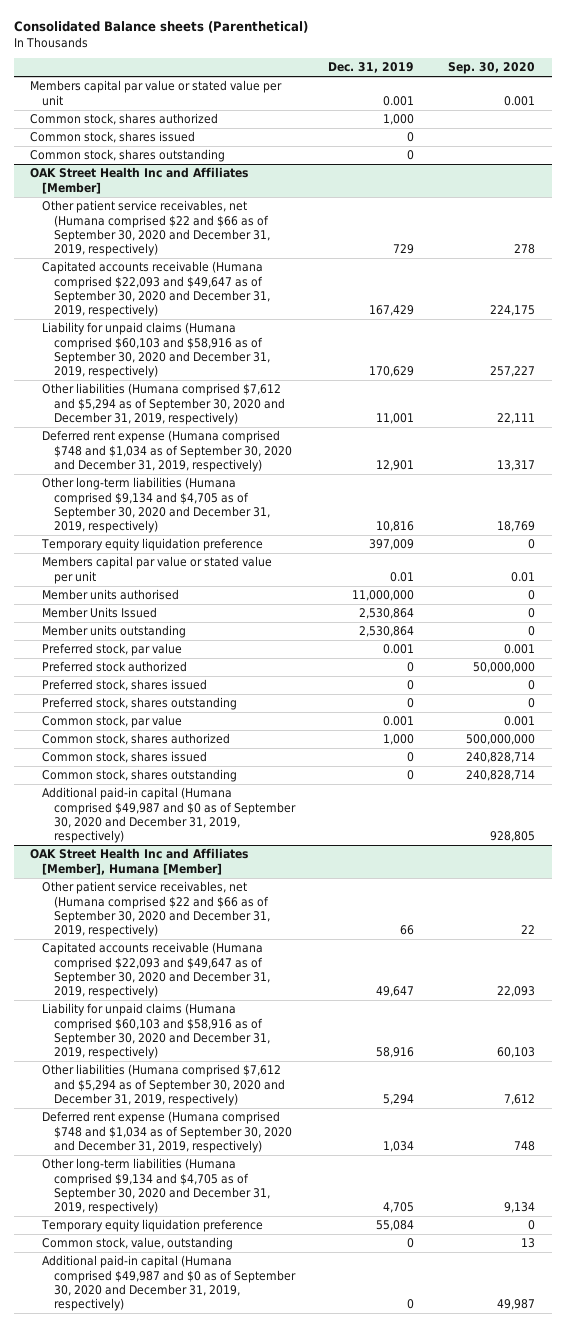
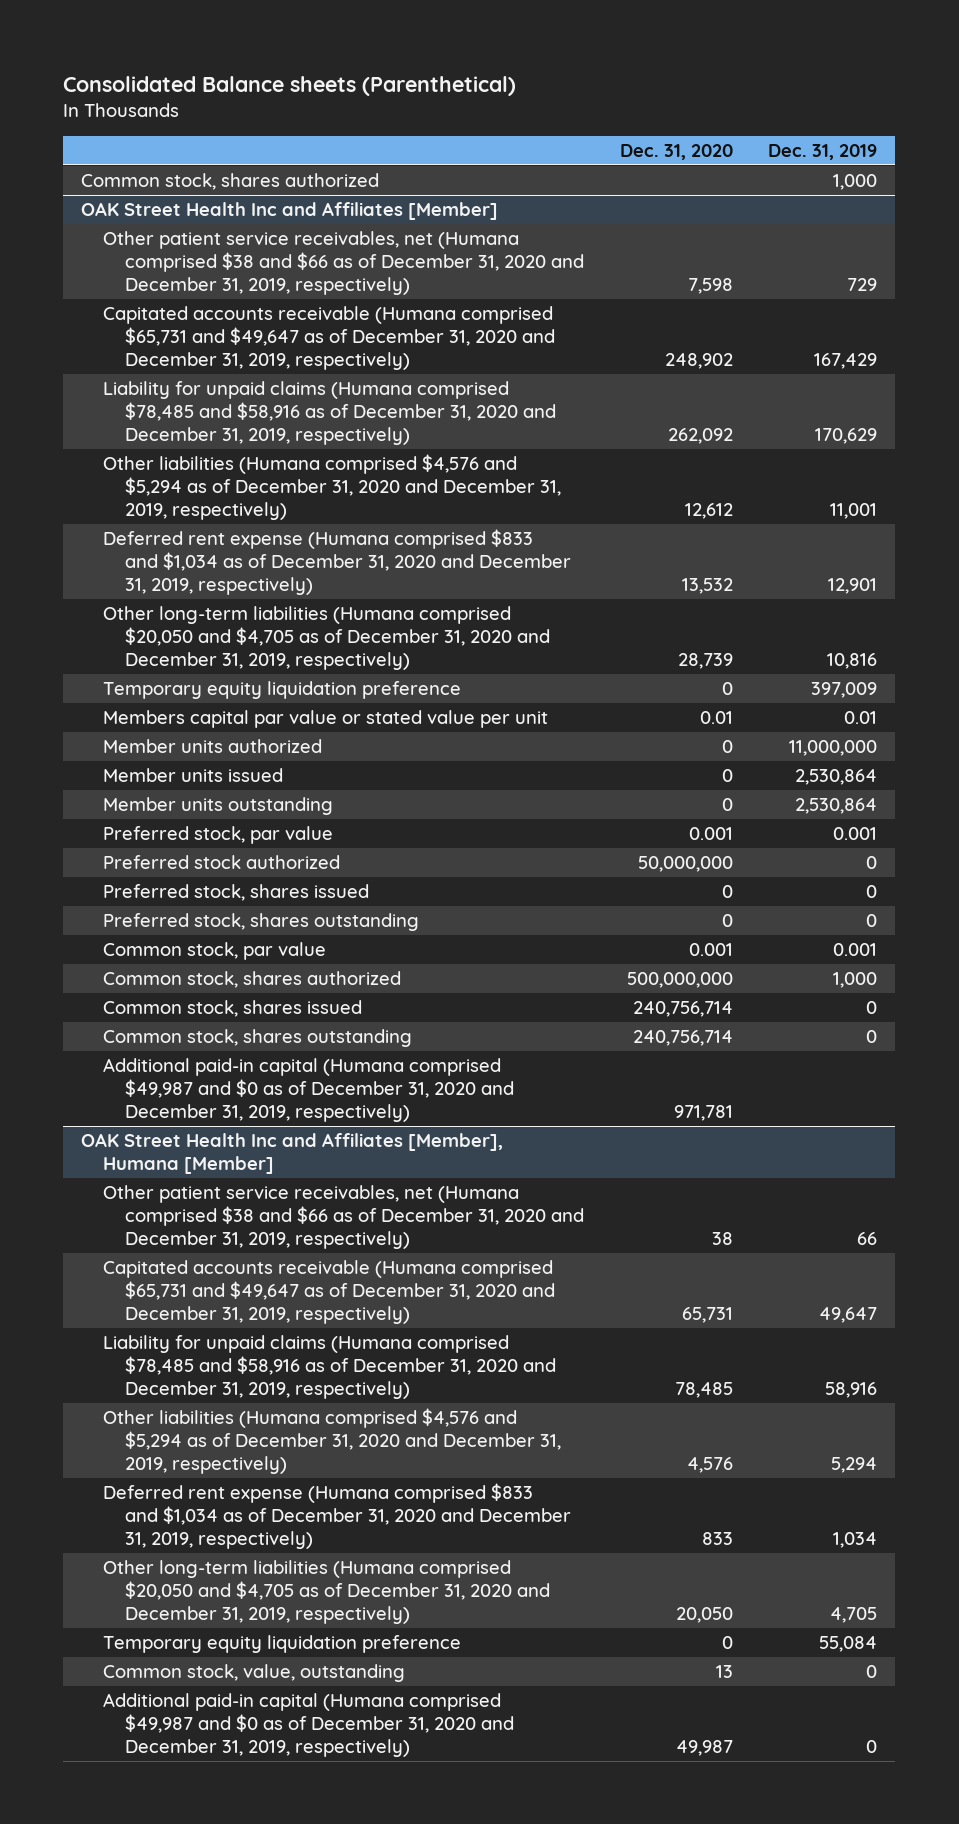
[448,62,536,75] Sep. 30, 2020 -> none
none -> [619,143,733,160] Dec. 31, 2020
[30,80,283,106] Members capital par value or stated value per unit -> none
[30,131,196,144] Common stock, shares issued -> none
[30,149,226,163] Common stock, shares outstanding -> none
[42,200,270,257] Other patient service receivables, net (Humana comprised $22 and $66 as of September 30, 2020 and December 31, 2019, respectively) -> [103,230,585,295] Other patient service receivables, net (Humana comprised $38 and $66 as of December 31, 2020 and December 31, 2019, respectively)
[42,261,270,318] Capitated accounts receivable (Humana comprised $22,093 and $49,647 as of September 30, 2020 and December 31, 2019, respectively) -> [103,305,556,370] Capitated accounts receivable (Humana comprised $65,731 and $49,647 as of December 31, 2020 and December 31, 2019, respectively)
[42,322,270,379] Liability for unpaid claims (Humana comprised $60,103 and $58,916 as of September 30, 2020 and December 31, 2019, respectively) -> [103,380,557,445] Liability for unpaid claims (Humana comprised $78,485 and $58,916 as of December 31, 2020 and December 31, 2019, respectively)
[42,383,285,426] Other liabilities (Humana comprised $7,612 and $5,294 as of September 30, 2020 and December 31, 2019, respectively) -> [103,453,562,520] Other liabilities (Humana comprised $4,576 and $5,294 as of December 31, 2020 and December 31, 2019, respectively)
[42,430,292,473] Deferred rent expense (Humana comprised $748 and $1,034 as of September 30, 2020 and December 31, 2019, respectively) -> [103,528,572,595] Deferred rent expense (Humana comprised $833 and $1,034 as of December 31, 2020 and December 31, 2019, respectively)
[42,477,270,534] Other long-term liabilities (Humana comprised $9,134 and $4,705 as of September 30, 2020 and December 31, 2019, respectively) -> [103,605,551,670] Other long-term liabilities (Humana comprised $20,050 and $4,705 as of December 31, 2020 and December 31, 2019, respectively)
[42,589,180,601] Member units authorised -> [103,738,323,753] Member units authorized
[42,607,158,619] Member Units Issued -> [103,767,284,782] Member units issued
[42,787,296,844] Additional paid-in capital (Humana comprised $49,987 and $0 as of September 30, 2020 and December 31, 2019, respectively) -> [103,1057,515,1122] Additional paid-in capital (Humana comprised $49,987 and $0 as of December 31, 2020 and December 31, 2019, respectively)
[42,881,270,938] Other patient service receivables, net (Humana comprised $22 and $66 as of September 30, 2020 and December 31, 2019, respectively) -> [103,1184,585,1249] Other patient service receivables, net (Humana comprised $38 and $66 as of December 31, 2020 and December 31, 2019, respectively)
[42,942,270,999] Capitated accounts receivable (Humana comprised $22,093 and $49,647 as of September 30, 2020 and December 31, 2019, respectively) -> [103,1259,556,1324] Capitated accounts receivable (Humana comprised $65,731 and $49,647 as of December 31, 2020 and December 31, 2019, respectively)
[42,1003,270,1060] Liability for unpaid claims (Humana comprised $60,103 and $58,916 as of September 30, 2020 and December 31, 2019, respectively) -> [103,1334,557,1399] Liability for unpaid claims (Humana comprised $78,485 and $58,916 as of December 31, 2020 and December 31, 2019, respectively)
[42,1064,285,1107] Other liabilities (Humana comprised $7,612 and $5,294 as of September 30, 2020 and December 31, 2019, respectively) -> [103,1407,562,1474] Other liabilities (Humana comprised $4,576 and $5,294 as of December 31, 2020 and December 31, 2019, respectively)
[42,1111,292,1154] Deferred rent expense (Humana comprised $748 and $1,034 as of September 30, 2020 and December 31, 2019, respectively) -> [103,1482,572,1549] Deferred rent expense (Humana comprised $833 and $1,034 as of December 31, 2020 and December 31, 2019, respectively)
[42,1158,270,1215] Other long-term liabilities (Humana comprised $9,134 and $4,705 as of September 30, 2020 and December 31, 2019, respectively) -> [103,1559,551,1624] Other long-term liabilities (Humana comprised $20,050 and $4,705 as of December 31, 2020 and December 31, 2019, respectively)
[42,1255,296,1312] Additional paid-in capital (Humana comprised $49,987 and $0 as of September 30, 2020 and December 31, 2019, respectively) -> [103,1692,515,1757] Additional paid-in capital (Humana comprised $49,987 and $0 as of December 31, 2020 and December 31, 2019, respectively)

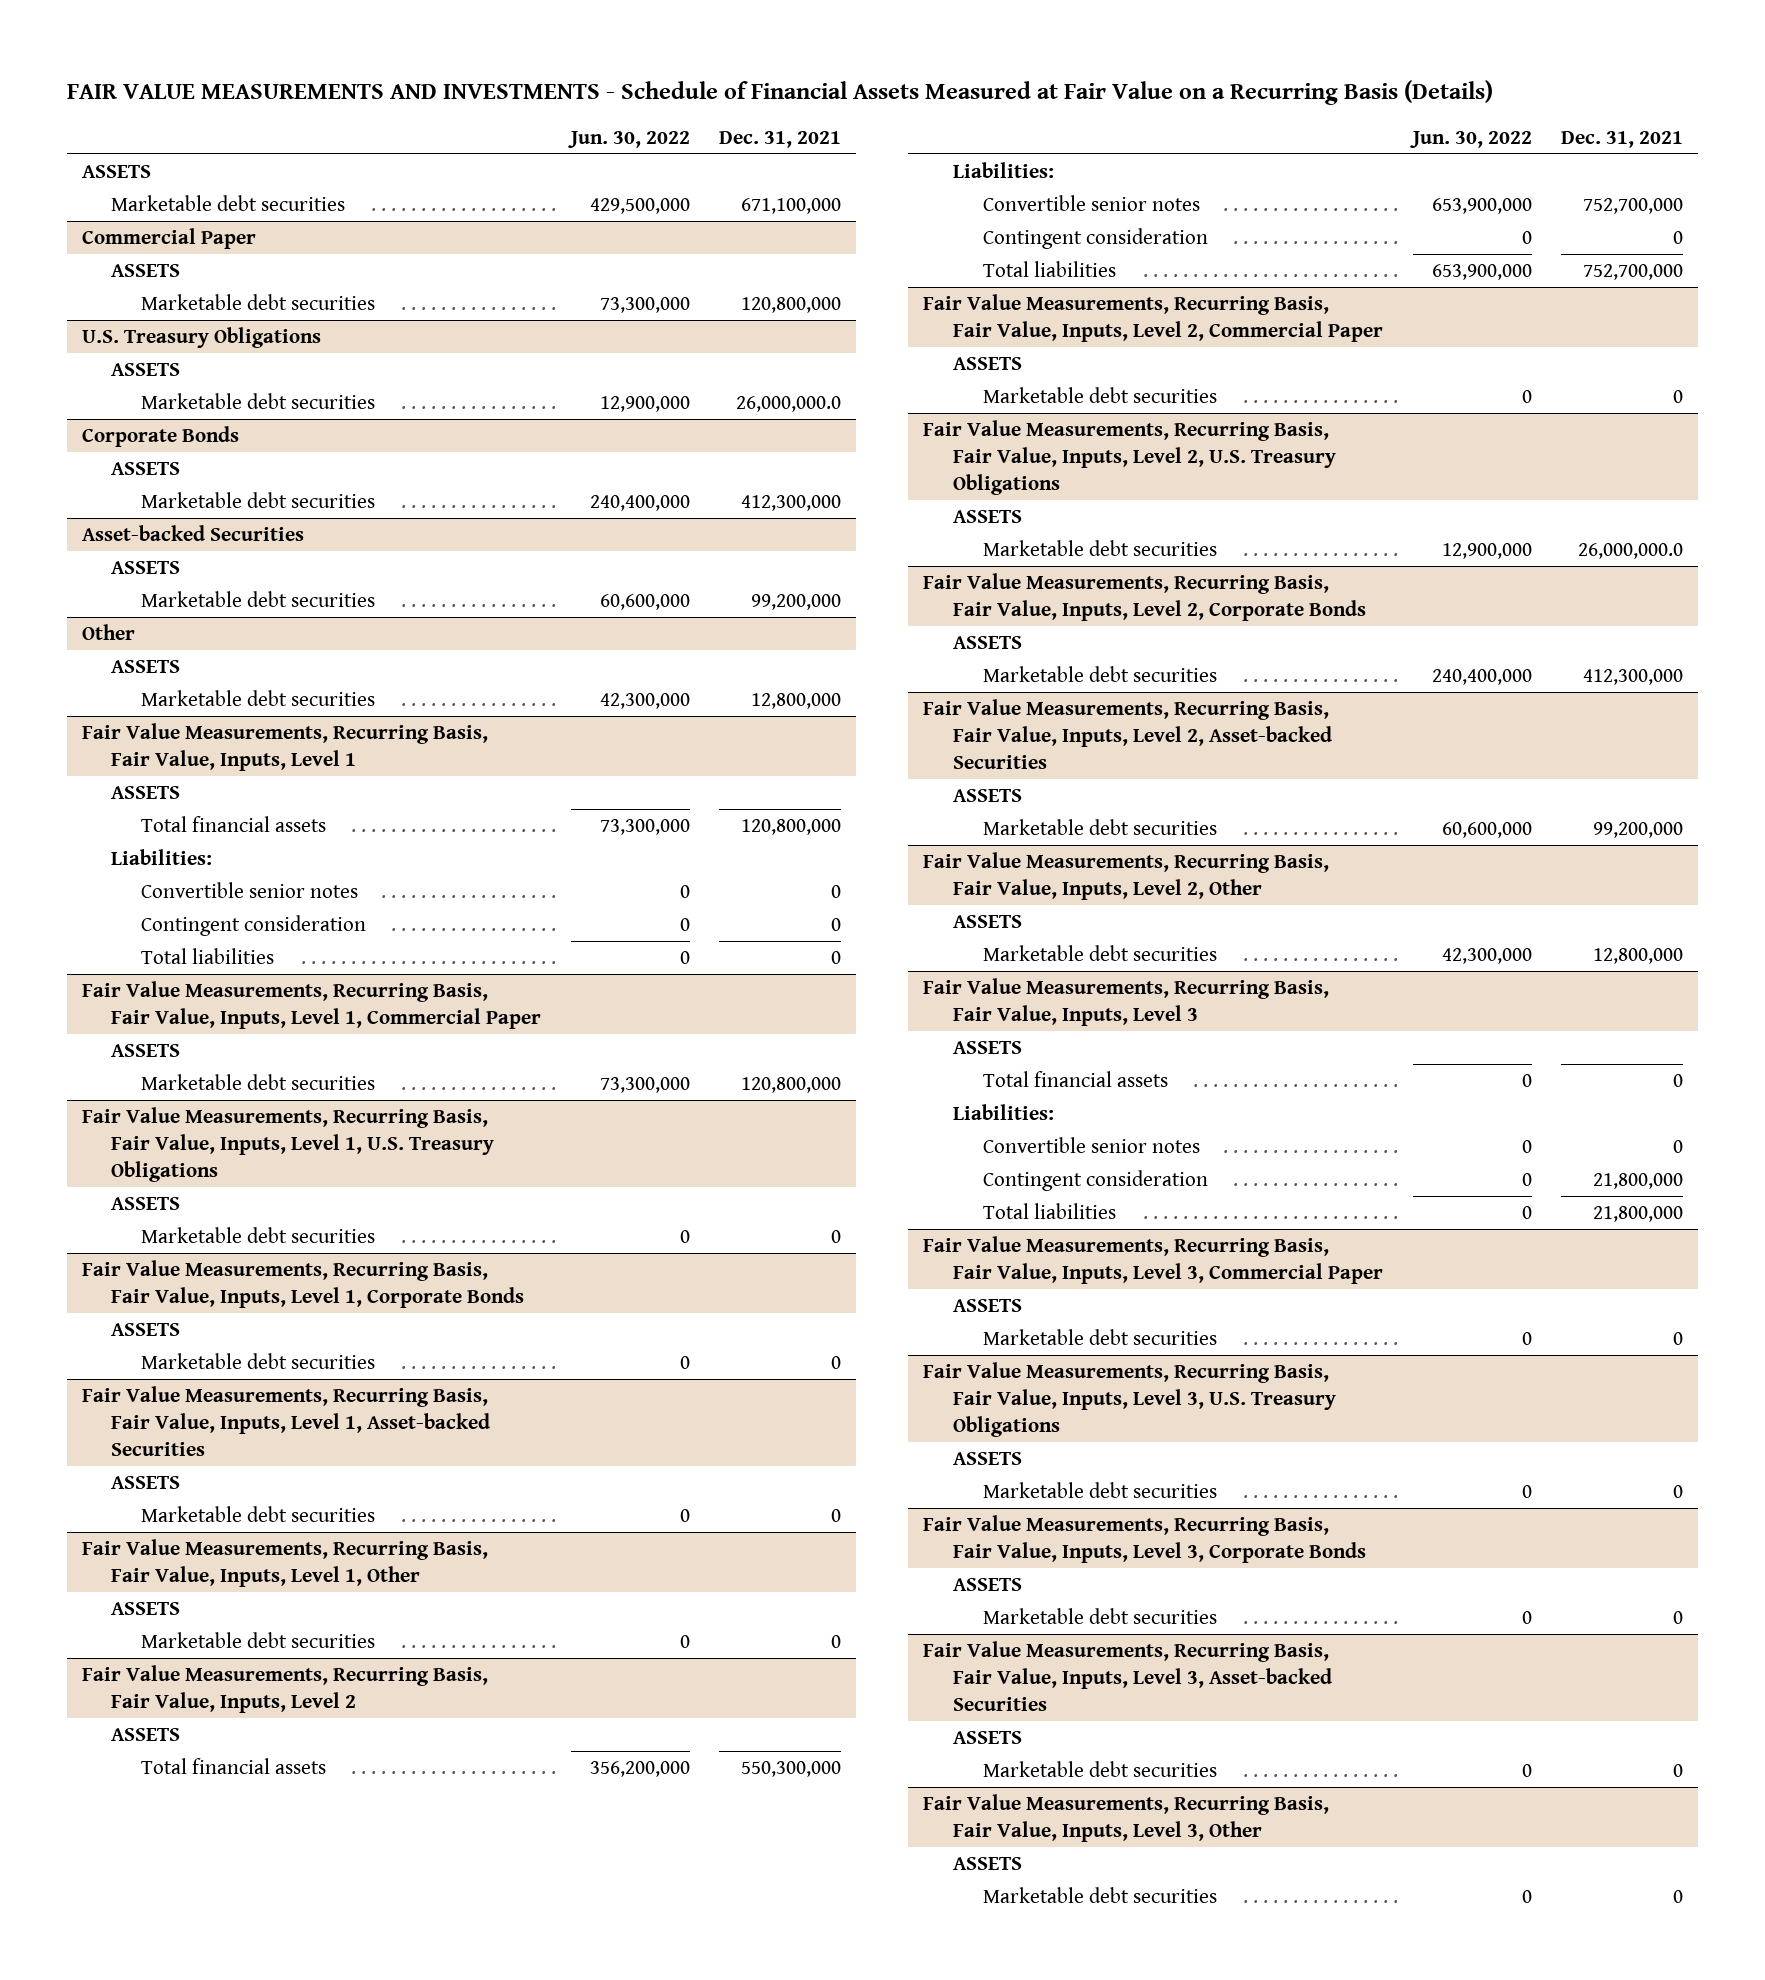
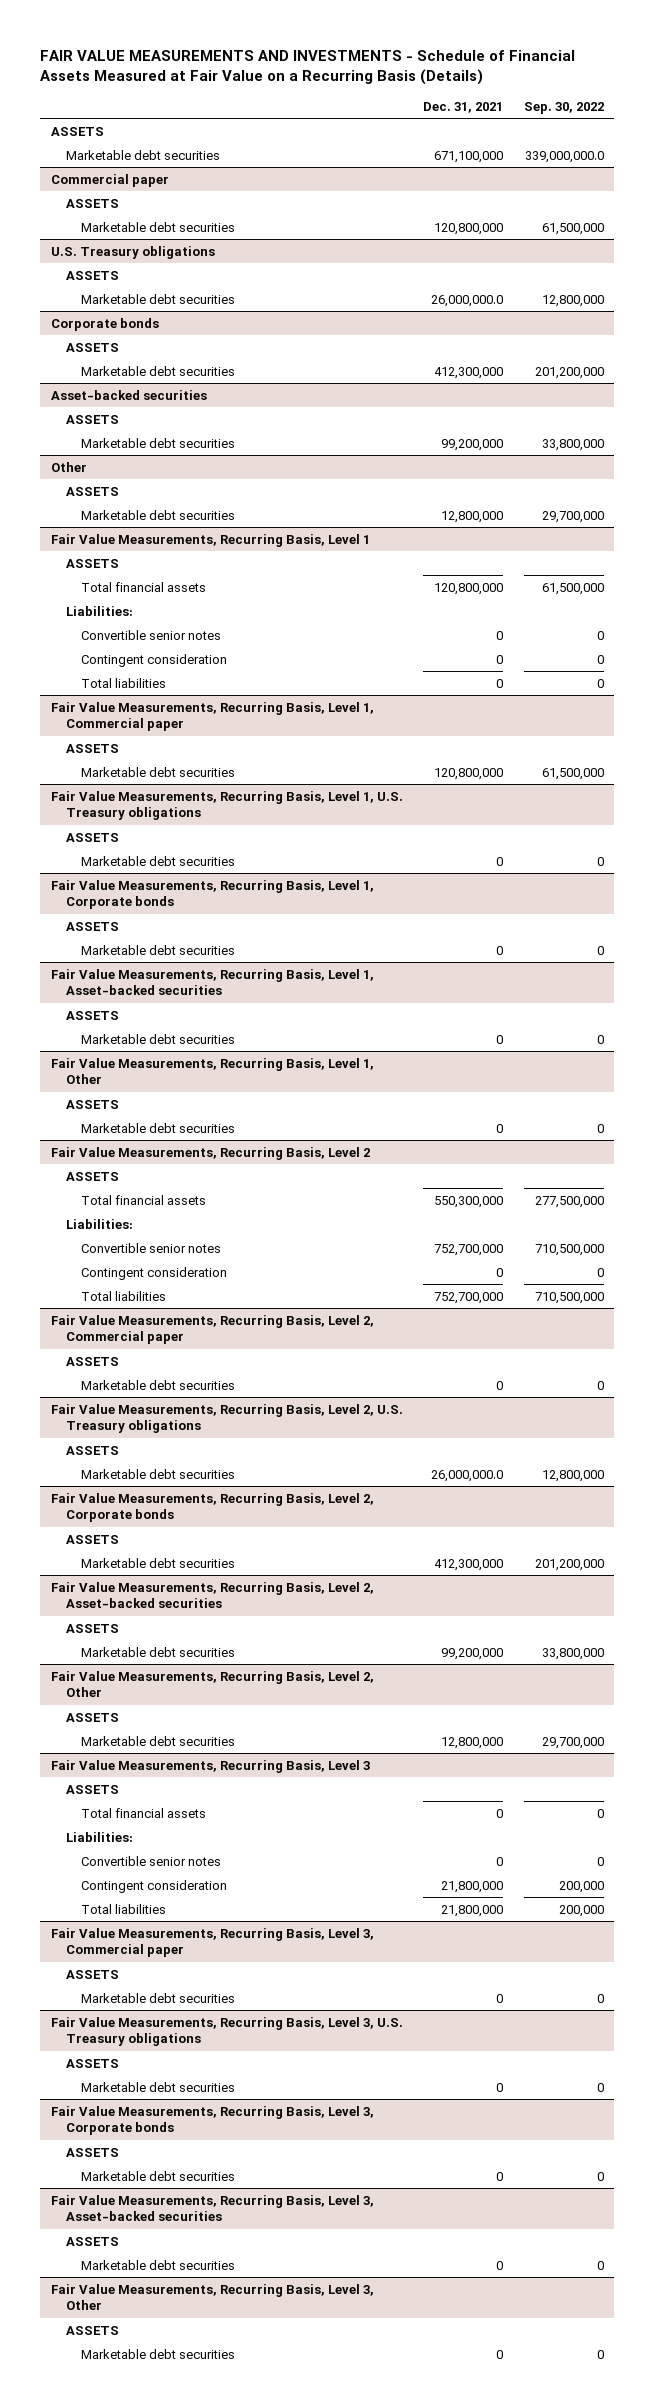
[567,130,690,148] Jun. 30, 2022 -> none
none -> [524,101,605,114] Sep. 30, 2022
[81,228,256,250] Commercial Paper -> [50,173,169,187] Commercial paper
[81,327,321,349] U.S. Treasury Obligations -> [50,245,215,259] U.S. Treasury obligations
[81,426,239,448] Corporate Bonds -> [50,317,159,331] Corporate bonds
[81,525,304,542] Asset-backed Securities -> [50,389,207,400] Asset-backed securities
[81,723,488,771] Fair Value Measurements, Recurring Basis, Fair Value, Inputs, Level 1 -> [50,533,370,547] Fair Value Measurements, Recurring Basis, Level 1
[81,981,542,1029] Fair Value Measurements, Recurring Basis, Fair Value, Inputs, Level 1, Commercial Paper -> [50,701,374,732] Fair Value Measurements, Recurring Basis, Level 1, Commercial paper
[81,1107,495,1182] Fair Value Measurements, Recurring Basis, Fair Value, Inputs, Level 1, U.S. Treasury Obligations -> [50,790,403,821] Fair Value Measurements, Recurring Basis, Level 1, U.S. Treasury obligations
[81,1260,525,1308] Fair Value Measurements, Recurring Basis, Fair Value, Inputs, Level 1, Corporate Bonds -> [50,879,374,910] Fair Value Measurements, Recurring Basis, Level 1, Corporate bonds
[81,1386,491,1456] Fair Value Measurements, Recurring Basis, Fair Value, Inputs, Level 1, Asset-backed Securities -> [50,968,374,996] Fair Value Measurements, Recurring Basis, Level 1, Asset-backed securities
[81,1539,488,1587] Fair Value Measurements, Recurring Basis, Fair Value, Inputs, Level 1, Other -> [50,1057,374,1085] Fair Value Measurements, Recurring Basis, Level 1, Other
[81,1665,488,1713] Fair Value Measurements, Recurring Basis, Fair Value, Inputs, Level 2 -> [50,1146,370,1160] Fair Value Measurements, Recurring Basis, Level 2
[923,294,1384,342] Fair Value Measurements, Recurring Basis, Fair Value, Inputs, Level 2, Commercial Paper -> [50,1314,374,1345] Fair Value Measurements, Recurring Basis, Level 2, Commercial paper
[923,420,1337,495] Fair Value Measurements, Recurring Basis, Fair Value, Inputs, Level 2, U.S. Treasury Obligations -> [50,1403,403,1434] Fair Value Measurements, Recurring Basis, Level 2, U.S. Treasury obligations
[923,573,1367,621] Fair Value Measurements, Recurring Basis, Fair Value, Inputs, Level 2, Corporate Bonds -> [50,1492,374,1523] Fair Value Measurements, Recurring Basis, Level 2, Corporate bonds
[923,699,1333,769] Fair Value Measurements, Recurring Basis, Fair Value, Inputs, Level 2, Asset-backed Securities -> [50,1581,374,1609] Fair Value Measurements, Recurring Basis, Level 2, Asset-backed securities
[923,852,1330,900] Fair Value Measurements, Recurring Basis, Fair Value, Inputs, Level 2, Other -> [50,1670,374,1698] Fair Value Measurements, Recurring Basis, Level 2, Other
[923,978,1330,1026] Fair Value Measurements, Recurring Basis, Fair Value, Inputs, Level 3 -> [50,1759,370,1773] Fair Value Measurements, Recurring Basis, Level 3
[923,1236,1384,1284] Fair Value Measurements, Recurring Basis, Fair Value, Inputs, Level 3, Commercial Paper -> [50,1927,374,1958] Fair Value Measurements, Recurring Basis, Level 3, Commercial paper
[923,1362,1337,1437] Fair Value Measurements, Recurring Basis, Fair Value, Inputs, Level 3, U.S. Treasury Obligations -> [50,2016,403,2047] Fair Value Measurements, Recurring Basis, Level 3, U.S. Treasury obligations
[923,1515,1367,1563] Fair Value Measurements, Recurring Basis, Fair Value, Inputs, Level 3, Corporate Bonds -> [50,2105,374,2136] Fair Value Measurements, Recurring Basis, Level 3, Corporate bonds
[923,1641,1333,1711] Fair Value Measurements, Recurring Basis, Fair Value, Inputs, Level 3, Asset-backed Securities -> [50,2194,374,2222] Fair Value Measurements, Recurring Basis, Level 3, Asset-backed securities
[923,1794,1330,1842] Fair Value Measurements, Recurring Basis, Fair Value, Inputs, Level 3, Other -> [50,2283,374,2311] Fair Value Measurements, Recurring Basis, Level 3, Other

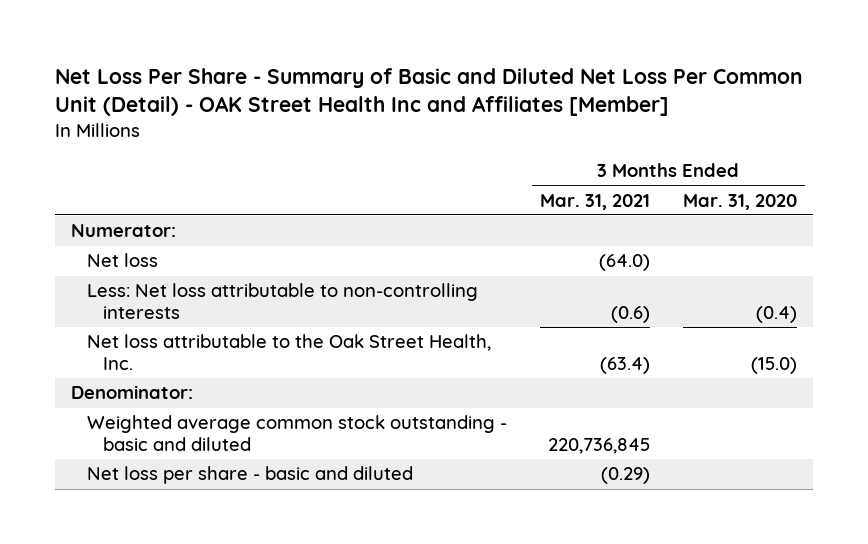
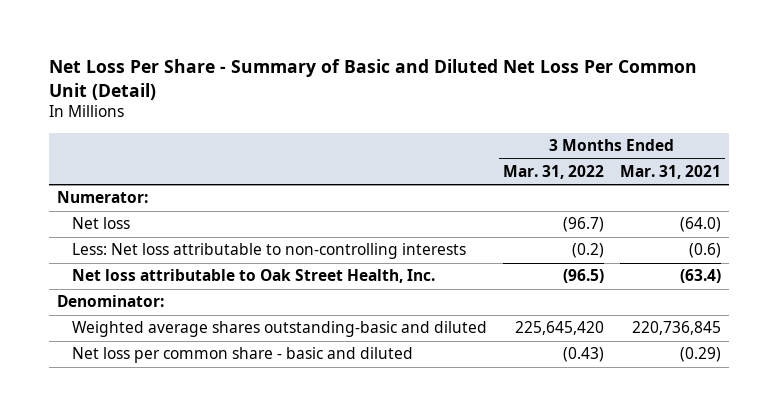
[55,67,804,117] Net Loss Per Share - Summary of Basic and Diluted Net Loss Per Common Unit (Detail) - OAK Street Health Inc and Affiliates [Member] -> [49,58,698,100] Net Loss Per Share - Summary of Basic and Diluted Net Loss Per Common Unit (Detail)
[682,193,797,210] Mar. 31, 2020 -> none
none -> [502,164,604,179] Mar. 31, 2022
[87,334,492,370] Net loss attributable to the Oak Street Health, Inc. -> [72,269,436,284] Net loss attributable to Oak Street Health, Inc.
[87,415,508,451] Weighted average common stock outstanding - basic and diluted -> [72,321,488,338] Weighted average shares outstanding-basic and diluted
[87,466,414,485] Net loss per share - basic and diluted -> [72,347,414,364] Net loss per common share - basic and diluted

